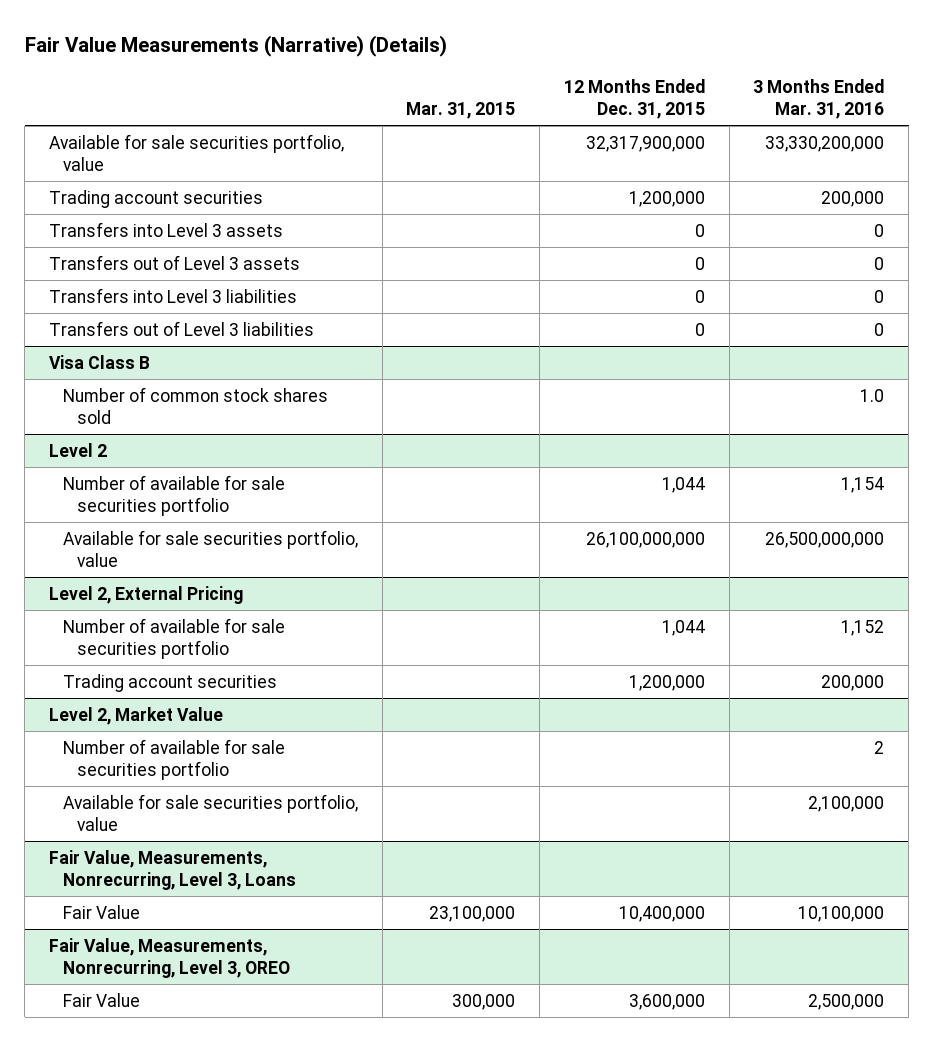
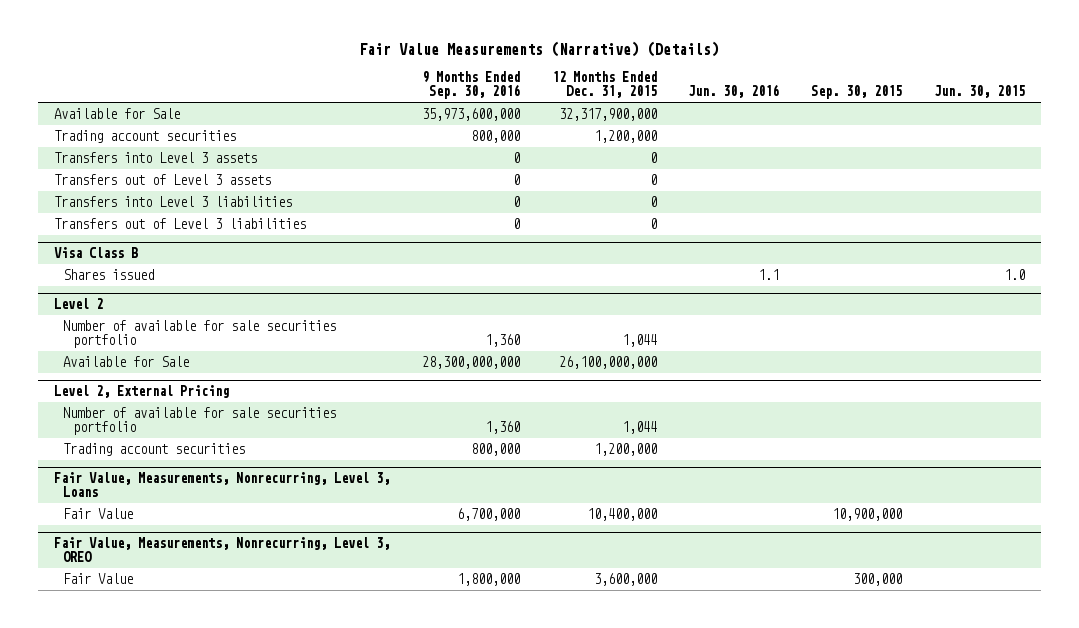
[406,102,516,120] Mar. 31, 2015 -> none
[753,78,885,120] 3 Months Ended Mar. 31, 2016 -> none
none -> [421,70,520,99] 9 Months Ended Sep. 30, 2016
none -> [688,83,780,98] Jun. 30, 2016
none -> [811,84,903,99] Sep. 30, 2015
none -> [934,84,1026,98] Jun. 30, 2015
[49,133,345,172] Available for sale securities portfolio, value -> [53,108,180,120] Available for Sale
[62,386,328,425] Number of common stock shares sold -> [63,269,155,281] Shares issued
[62,529,358,568] Available for sale securities portfolio, value -> [63,356,190,368] Available for Sale
[49,706,224,725] Level 2, Market Value -> none
[62,738,285,781] Number of available for sale securities portfolio -> none
[62,793,358,832] Available for sale securities portfolio, value -> none

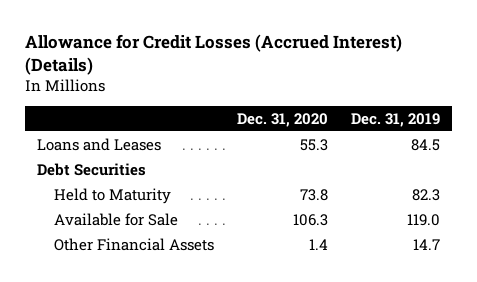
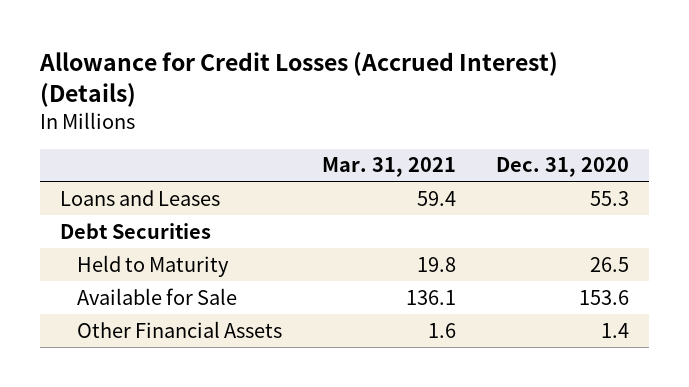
[351,112,441,127] Dec. 31, 2019 -> none
none -> [322,157,457,178] Mar. 31, 2021
[300,188,329,201] 73.8 -> [590,256,630,272] 26.5
[293,213,329,226] 106.3 -> [579,289,630,305] 153.6

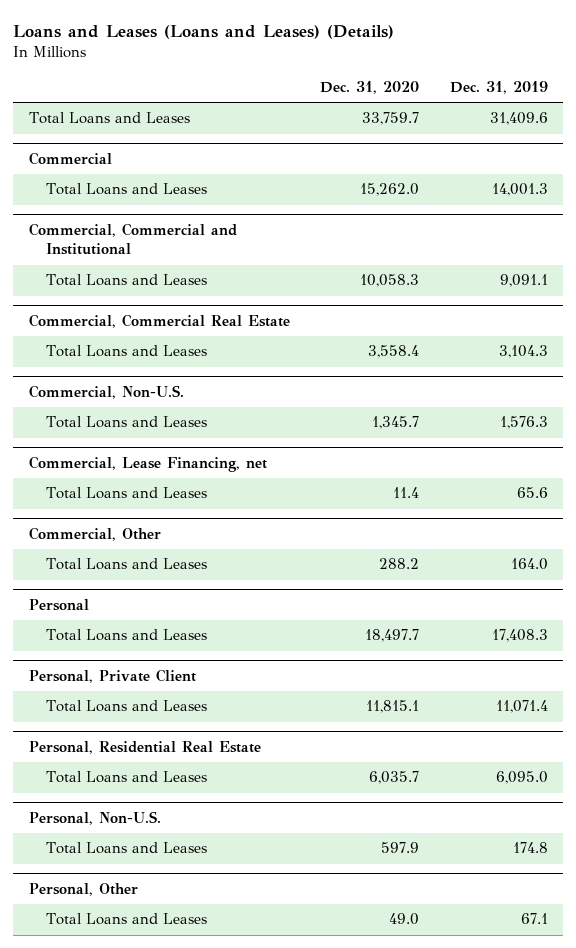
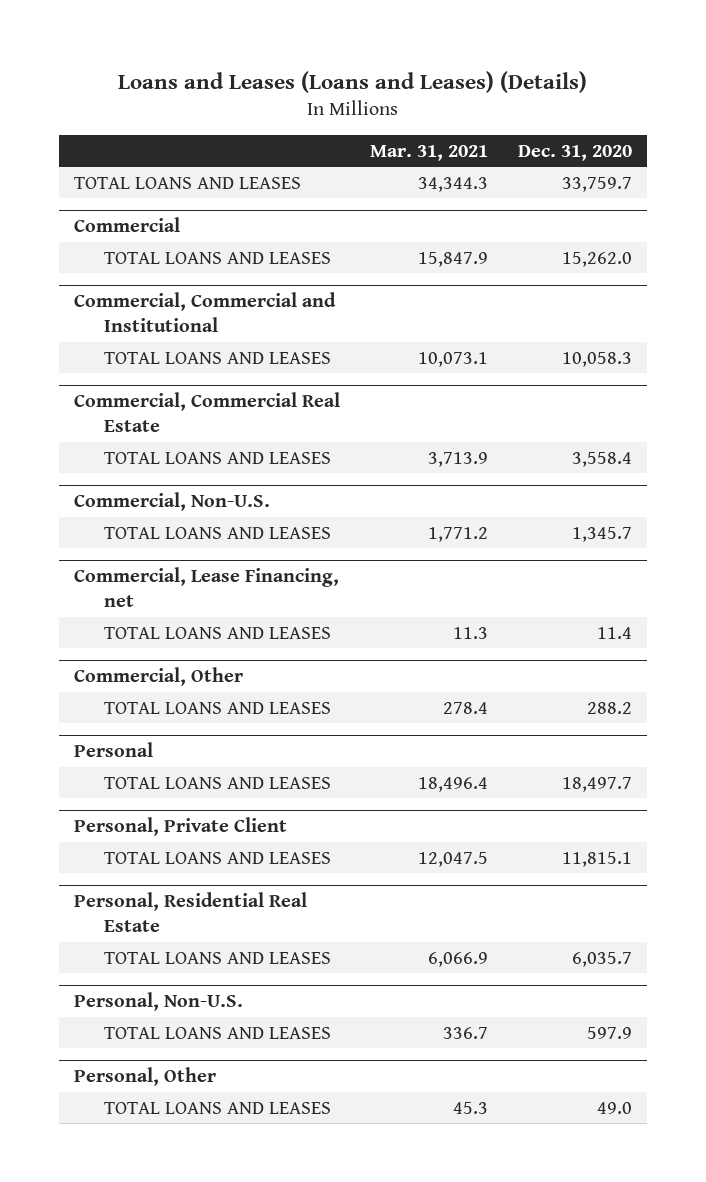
[449,81,548,95] Dec. 31, 2019 -> none
none -> [369,144,488,161] Mar. 31, 2021
[28,112,190,125] Total Loans and Leases -> [73,176,301,189] TOTAL LOANS AND LEASES
[46,183,208,196] Total Loans and Leases -> [103,251,331,264] TOTAL LOANS AND LEASES
[46,274,208,287] Total Loans and Leases -> [103,351,331,364] TOTAL LOANS AND LEASES
[46,345,208,358] Total Loans and Leases -> [103,451,331,464] TOTAL LOANS AND LEASES
[46,416,208,429] Total Loans and Leases -> [103,526,331,539] TOTAL LOANS AND LEASES
[46,487,208,500] Total Loans and Leases -> [103,626,331,639] TOTAL LOANS AND LEASES
[46,558,208,571] Total Loans and Leases -> [103,701,331,714] TOTAL LOANS AND LEASES
[46,629,208,642] Total Loans and Leases -> [103,776,331,789] TOTAL LOANS AND LEASES
[46,700,208,713] Total Loans and Leases -> [103,851,331,864] TOTAL LOANS AND LEASES
[46,771,208,784] Total Loans and Leases -> [103,951,331,964] TOTAL LOANS AND LEASES
[46,842,208,855] Total Loans and Leases -> [103,1026,331,1039] TOTAL LOANS AND LEASES
[46,913,208,926] Total Loans and Leases -> [103,1101,331,1114] TOTAL LOANS AND LEASES

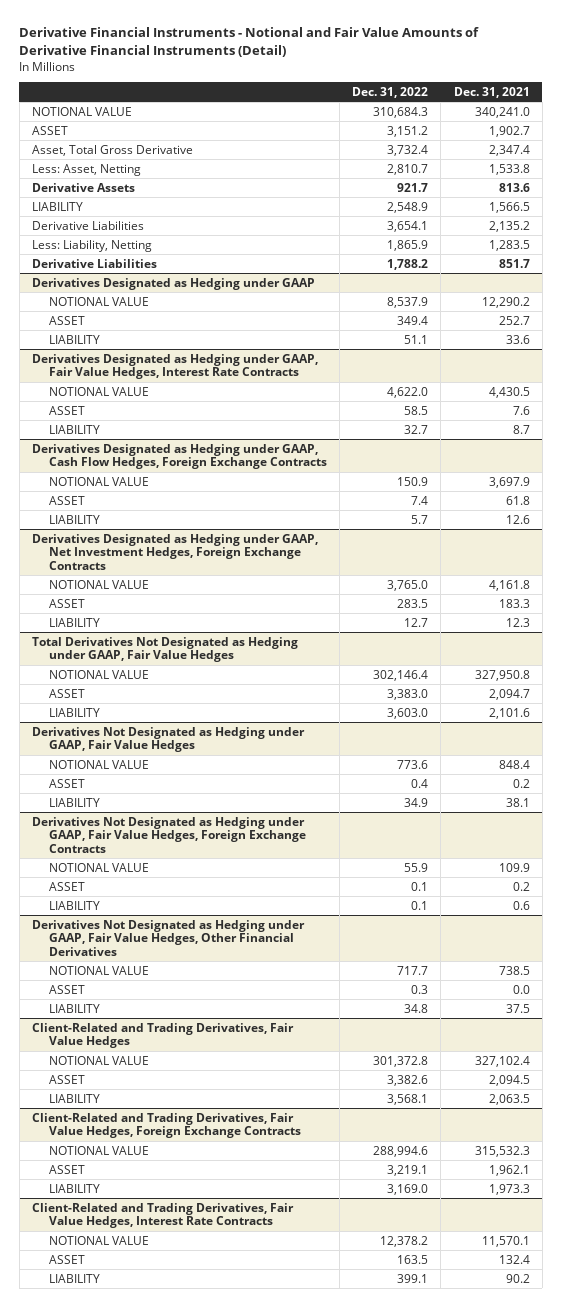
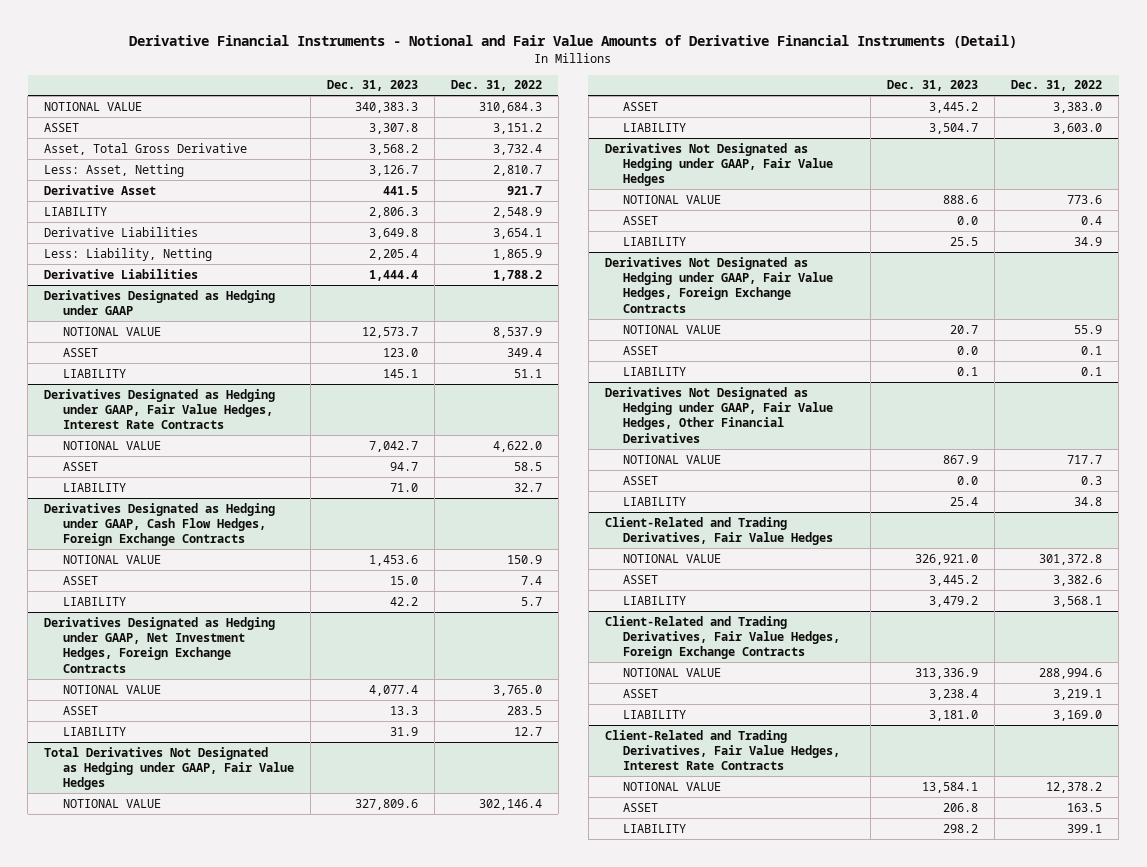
[453,86,530,98] Dec. 31, 2021 -> none
none -> [326,80,418,92] Dec. 31, 2023
[32,182,136,192] Derivative Assets -> [44,184,157,195] Derivative Asset

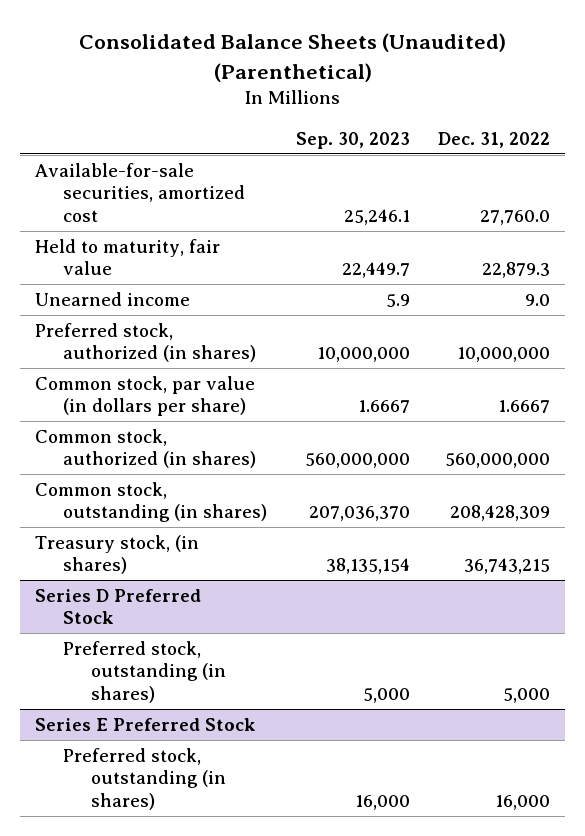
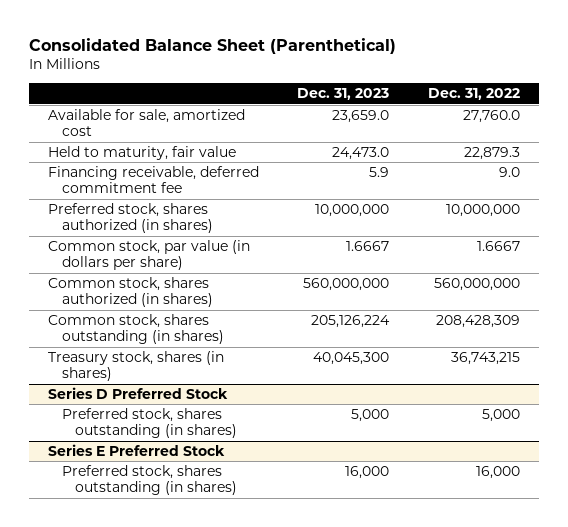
[78,33,506,82] Consolidated Balance Sheets (Unaudited) (Parenthetical) -> [29,37,397,54] Consolidated Balance Sheet (Parenthetical)
[295,131,410,149] Sep. 30, 2023 -> none
none -> [297,88,390,101] Dec. 31, 2023
[34,163,245,222] Available-for-sale securities, amortized cost -> [48,109,246,137] Available for sale, amortized cost
[34,292,190,307] Unearned income -> [48,166,260,194] Financing receivable, deferred commitment fee
[34,323,256,363] Preferred stock, authorized (in shares) -> [48,203,213,234] Preferred stock, shares authorized (in shares)
[34,429,256,469] Common stock, authorized (in shares) -> [48,277,213,308] Common stock, shares authorized (in shares)
[34,482,267,523] Common stock, outstanding (in shares) -> [48,314,224,345] Common stock, shares outstanding (in shares)
[34,535,199,575] Treasury stock, (in shares) -> [48,351,225,382] Treasury stock, shares (in shares)
[62,641,226,703] Preferred stock, outstanding (in shares) -> [61,408,237,439] Preferred stock, shares outstanding (in shares)
[62,748,226,810] Preferred stock, outstanding (in shares) -> [61,465,237,496] Preferred stock, shares outstanding (in shares)

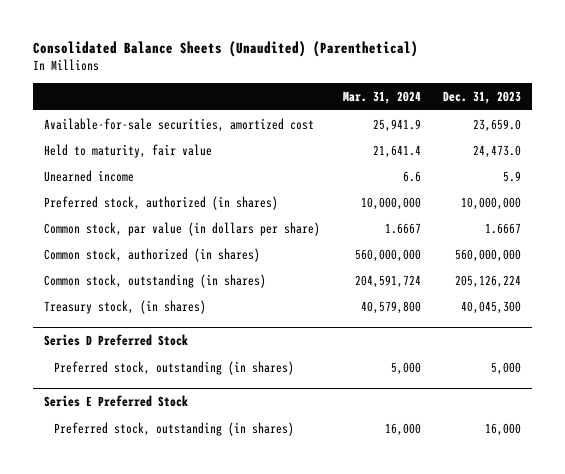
[29,37,397,54] Consolidated Balance Sheet (Parenthetical) -> [33,41,419,58] Consolidated Balance Sheets (Unaudited) (Parenthetical)
[427,88,520,101] Dec. 31, 2022 -> none
none -> [342,90,421,104] Mar. 31, 2024
[48,109,246,137] Available for sale, amortized cost -> [44,117,315,132] Available-for-sale securities, amortized cost
[48,166,260,194] Financing receivable, deferred commitment fee -> [44,169,135,182] Unearned income
[48,203,213,234] Preferred stock, shares authorized (in shares) -> [44,195,279,210] Preferred stock, authorized (in shares)
[48,277,213,308] Common stock, shares authorized (in shares) -> [44,247,261,262] Common stock, authorized (in shares)
[48,314,224,345] Common stock, shares outstanding (in shares) -> [44,273,267,288] Common stock, outstanding (in shares)
[48,351,225,382] Treasury stock, shares (in shares) -> [44,299,207,314] Treasury stock, (in shares)
[61,408,237,439] Preferred stock, shares outstanding (in shares) -> [54,360,295,375] Preferred stock, outstanding (in shares)
[61,465,237,496] Preferred stock, shares outstanding (in shares) -> [54,421,295,436] Preferred stock, outstanding (in shares)

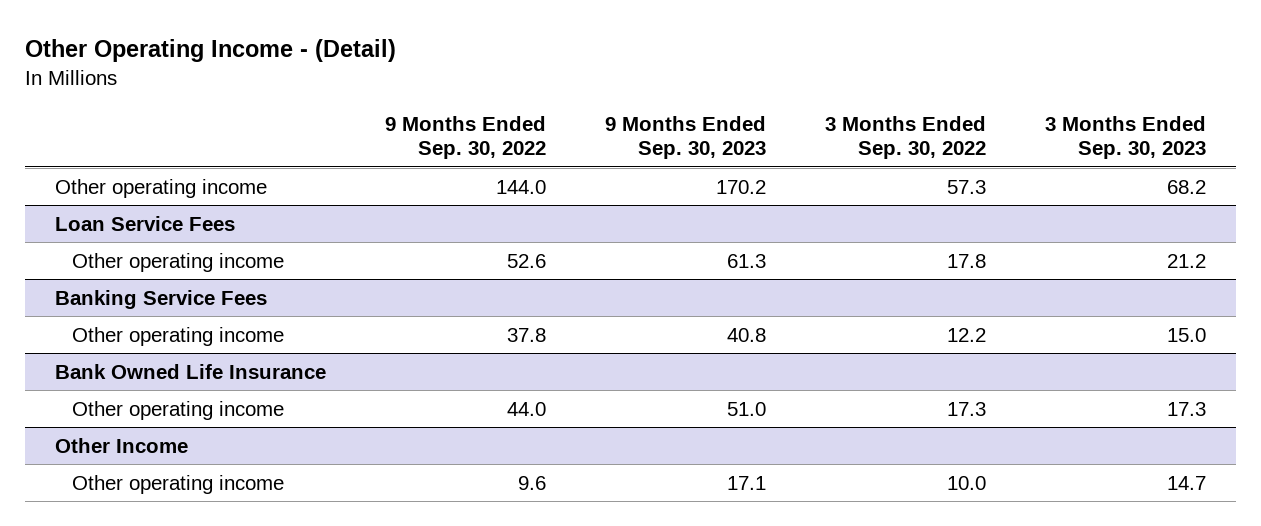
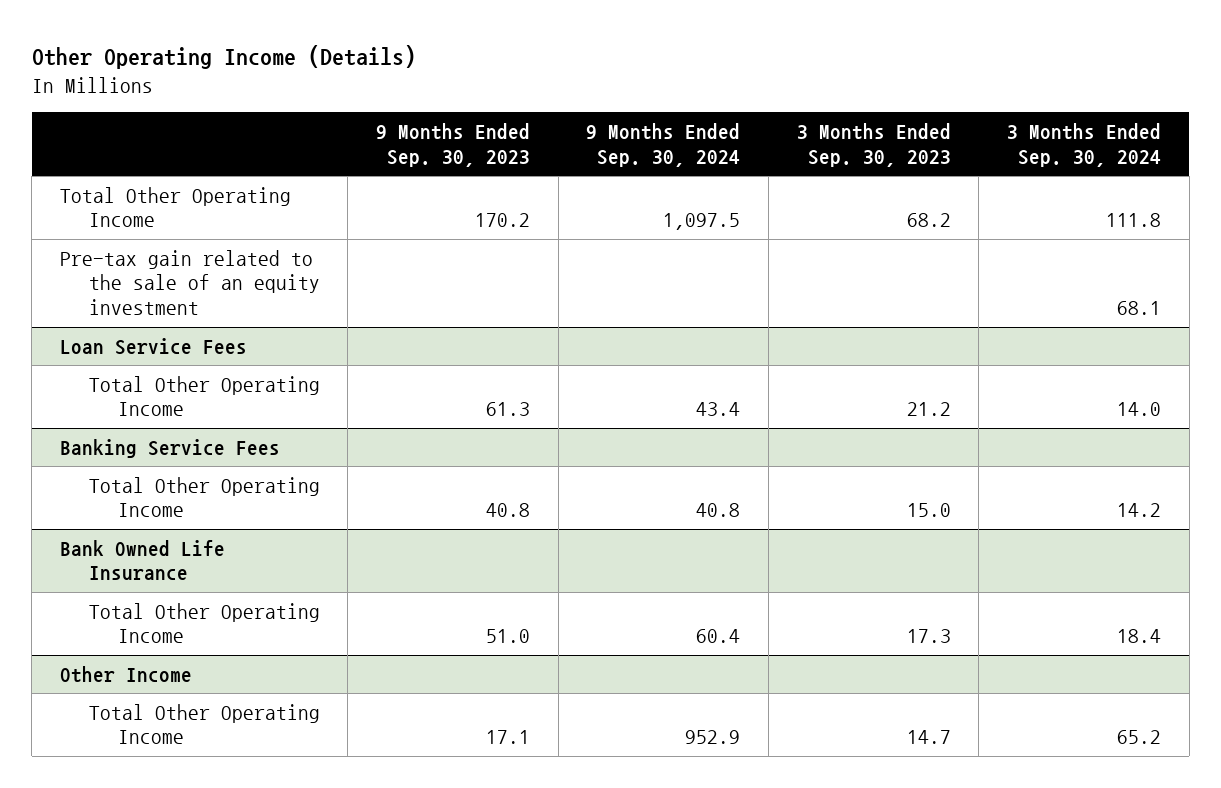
[25,39,397,63] Other Operating Income - (Detail) -> [31,44,416,69] Other Operating Income (Details)
[384,116,546,160] 9 Months Ended Sep. 30, 2022 -> none
[825,116,987,160] 3 Months Ended Sep. 30, 2022 -> none
none -> [586,122,741,167] 9 Months Ended Sep. 30, 2024
none -> [1006,122,1161,167] 3 Months Ended Sep. 30, 2024
[54,178,267,198] Other operating income -> [60,186,292,228] Total Other Operating Income
none -> [60,249,320,316] Pre-tax gain related to the sale of an equity investment
[71,252,284,272] Other operating income -> [88,375,320,417] Total Other Operating Income
[71,326,284,346] Other operating income -> [88,476,320,518] Total Other Operating Income
[71,400,284,420] Other operating income -> [88,602,320,644] Total Other Operating Income
[71,474,284,494] Other operating income -> [88,703,320,745] Total Other Operating Income

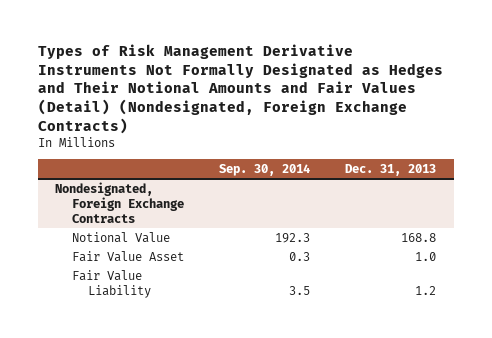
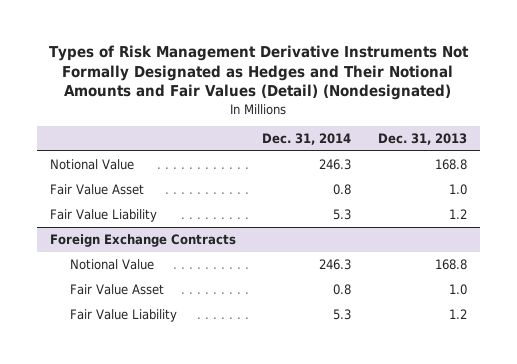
[37,44,443,134] Types of Risk Management Derivative Instruments Not Formally Designated as Hedges and Their Notional Amounts and Fair Values (Detail) (Nondesignated, Foreign Exchange Contracts) -> [49,44,470,101] Types of Risk Management Derivative Instruments Not Formally Designated as Hedges and Their Notional Amounts and Fair Values (Detail) (Nondesignated)
[219,163,311,176] Sep. 30, 2014 -> none
none -> [262,133,352,146] Dec. 31, 2014
[55,181,184,224] Nondesignated, Foreign Exchange Contracts -> none
none -> [50,233,237,247] Foreign Exchange Contracts
none -> [69,258,154,270] Notional Value
none -> [69,283,164,295] Fair Value Asset
none -> [69,308,177,322] Fair Value Liability

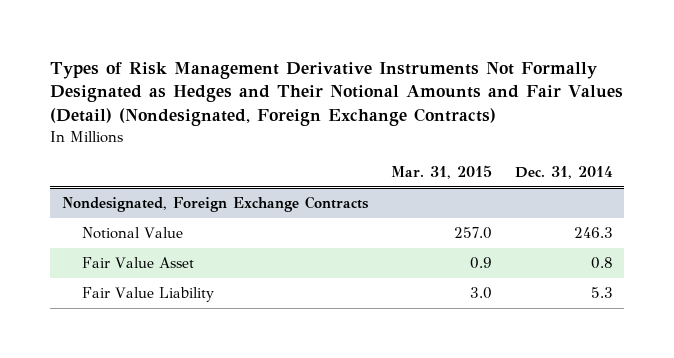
[49,44,470,101] Types of Risk Management Derivative Instruments Not Formally Designated as Hedges and Their Notional Amounts and Fair Values (Detail) (Nondesignated) -> [50,61,624,127] Types of Risk Management Derivative Instruments Not Formally Designated as Hedges and Their Notional Amounts and Fair Values (Detail) (Nondesignated, Foreign Exchange Contracts)
[377,133,467,146] Dec. 31, 2013 -> none
none -> [390,165,492,180] Mar. 31, 2015
[50,158,135,170] Notional Value -> none
[50,183,145,195] Fair Value Asset -> none
[50,208,158,222] Fair Value Liability -> none
[50,233,237,247] Foreign Exchange Contracts -> [61,196,369,213] Nondesignated, Foreign Exchange Contracts

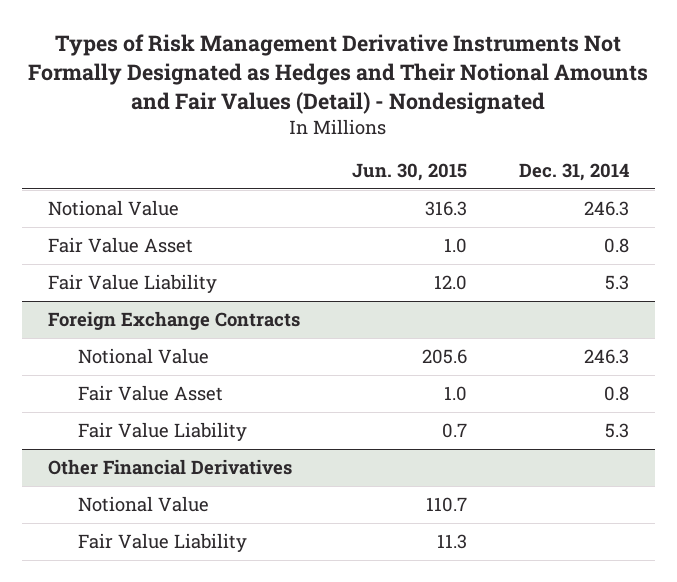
[50,61,624,127] Types of Risk Management Derivative Instruments Not Formally Designated as Hedges and Their Notional Amounts and Fair Values (Detail) (Nondesignated, Foreign Exchange Contracts) -> [28,33,649,114] Types of Risk Management Derivative Instruments Not Formally Designated as Hedges and Their Notional Amounts and Fair Values (Detail) - Nondesignated
[390,165,492,180] Mar. 31, 2015 -> none
none -> [351,163,467,182] Jun. 30, 2015
[61,196,369,213] Nondesignated, Foreign Exchange Contracts -> none
none -> [47,311,300,331] Foreign Exchange Contracts
none -> [77,348,209,365] Notional Value
none -> [77,385,223,402] Fair Value Asset
none -> [77,422,247,442] Fair Value Liability
none -> [47,459,292,476] Other Financial Derivatives
none -> [77,496,209,513] Notional Value
none -> [77,533,247,553] Fair Value Liability

